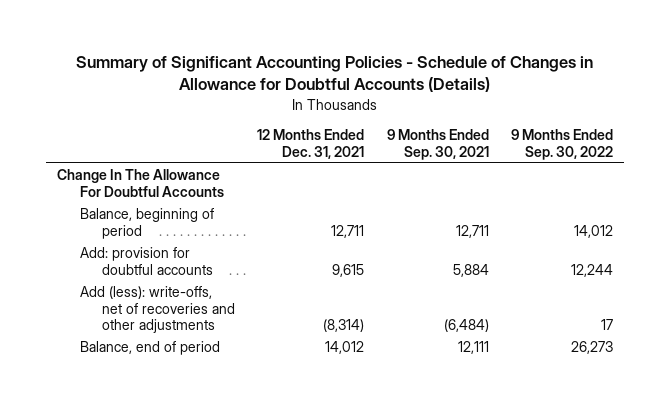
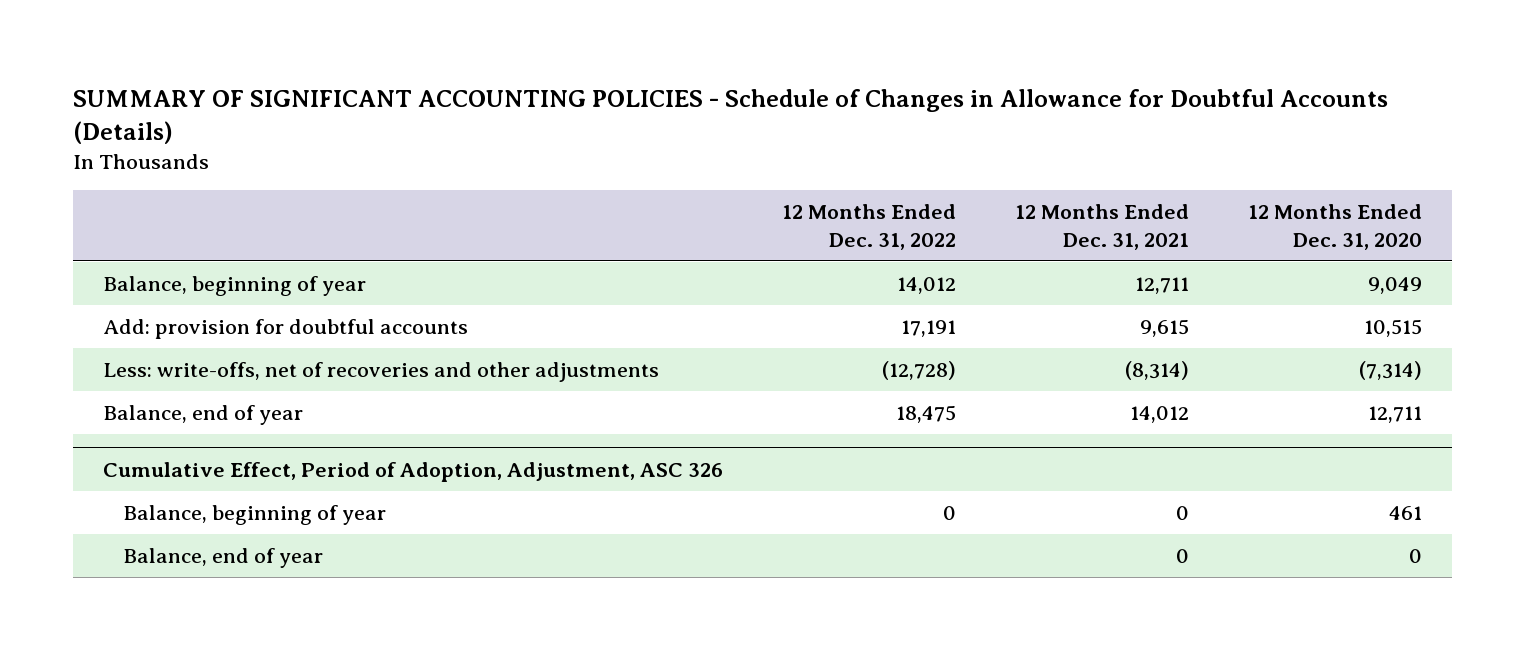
[76,56,594,93] Summary of Significant Accounting Policies - Schedule of Changes in Allowance for Doubtful Accounts (Details) -> [73,88,1389,144] SUMMARY OF SIGNIFICANT ACCOUNTING POLICIES - Schedule of Changes in Allowance for Doubtful Accounts (Details)
[386,129,489,160] 9 Months Ended Sep. 30, 2021 -> none
[510,129,613,160] 9 Months Ended Sep. 30, 2022 -> none
none -> [781,204,956,250] 12 Months Ended Dec. 31, 2022
none -> [1248,204,1423,250] 12 Months Ended Dec. 31, 2020
[57,169,224,197] Change In The Allowance For Doubtful Accounts -> none
[79,208,214,239] Balance, beginning of period -> [102,276,366,297] Balance, beginning of year
[79,286,235,334] Add (less): write-offs, net of recoveries and other adjustments -> [102,362,659,383] Less: write-offs, net of recoveries and other adjustments
[79,341,220,356] Balance, end of period -> [102,405,303,426] Balance, end of year
none -> [102,461,723,482] Cumulative Effect, Period of Adoption, Adjustment, ASC 326
none -> [122,505,386,526] Balance, beginning of year
none -> [122,548,323,569] Balance, end of year

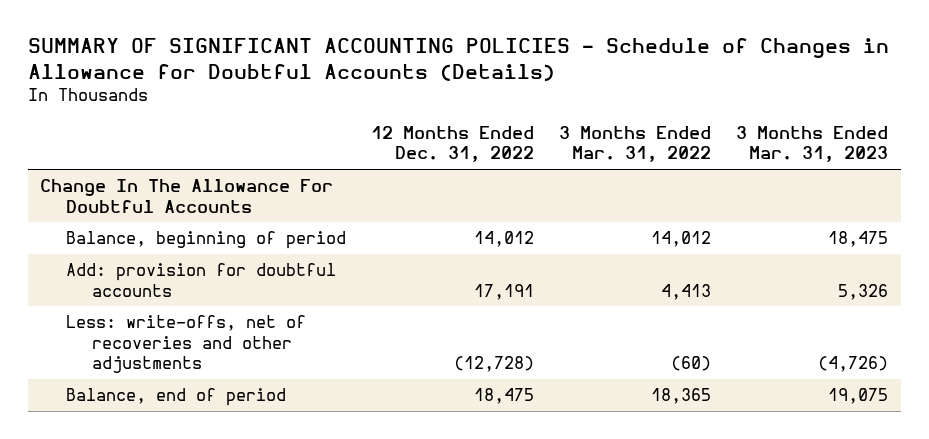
[1015,204,1190,250] 12 Months Ended Dec. 31, 2021 -> none
[1248,204,1423,250] 12 Months Ended Dec. 31, 2020 -> none
none -> [559,126,712,163] 3 Months Ended Mar. 31, 2022
none -> [736,126,889,163] 3 Months Ended Mar. 31, 2023
none -> [40,179,334,213] Change In The Allowance For Doubtful Accounts
[102,276,366,297] Balance, beginning of year -> [65,231,346,250] Balance, beginning of period
[102,461,723,482] Cumulative Effect, Period of Adoption, Adjustment, ASC 326 -> none
[122,505,386,526] Balance, beginning of year -> none
[122,548,323,569] Balance, end of year -> none
[102,405,303,426] Balance, end of year -> [65,388,286,407] Balance, end of period

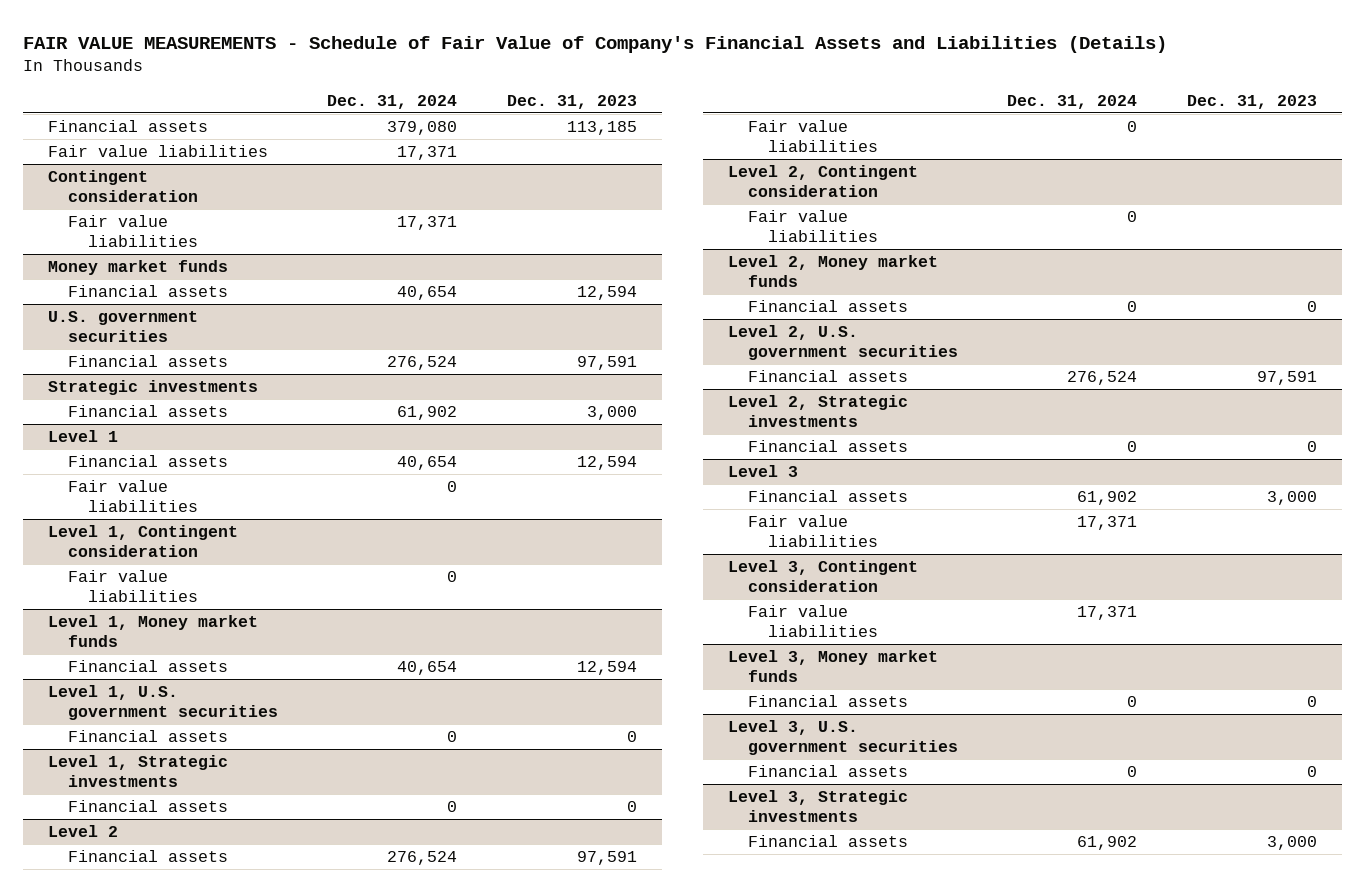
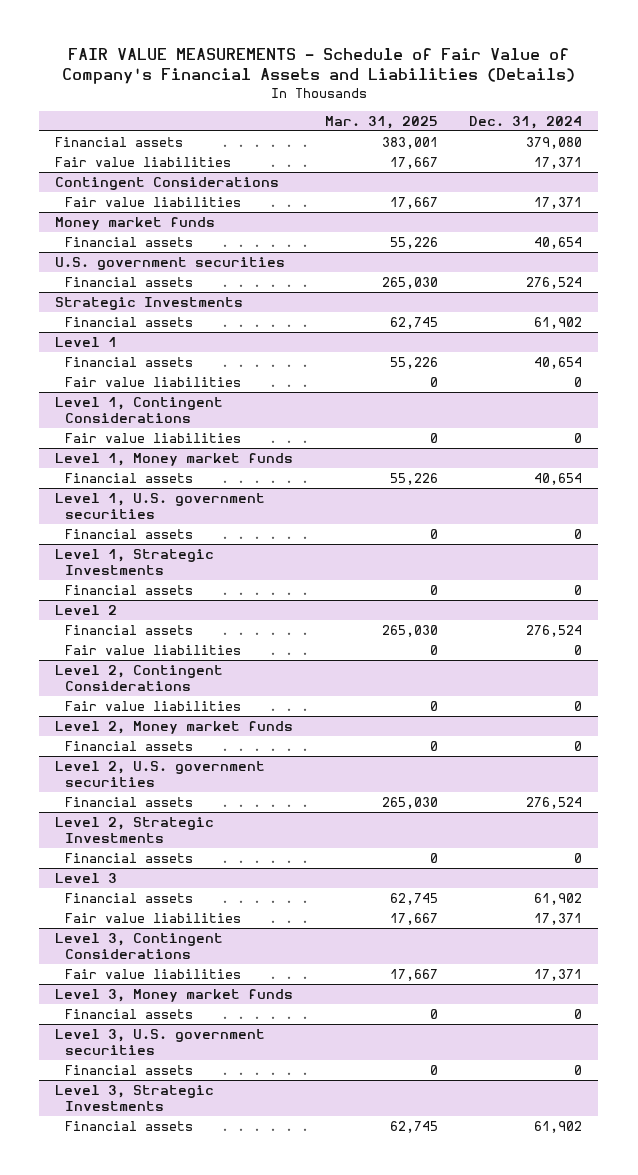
[506,94,637,109] Dec. 31, 2023 -> none
none -> [324,115,438,129] Mar. 31, 2025
[47,170,198,202] Contingent consideration -> [55,177,280,191] Contingent Considerations
[47,380,258,396] Strategic investments -> [55,297,244,311] Strategic Investments
[47,525,238,557] Level 1, Contingent consideration -> [55,397,224,423] Level 1, Contingent Considerations
[47,755,228,787] Level 1, Strategic investments -> [55,549,215,575] Level 1, Strategic Investments
[727,165,918,197] Level 2, Contingent consideration -> [55,665,224,691] Level 2, Contingent Considerations
[727,395,908,427] Level 2, Strategic investments -> [55,817,215,843] Level 2, Strategic Investments
[727,560,918,592] Level 3, Contingent consideration -> [55,933,224,959] Level 3, Contingent Considerations
[727,790,908,822] Level 3, Strategic investments -> [55,1085,215,1111] Level 3, Strategic Investments

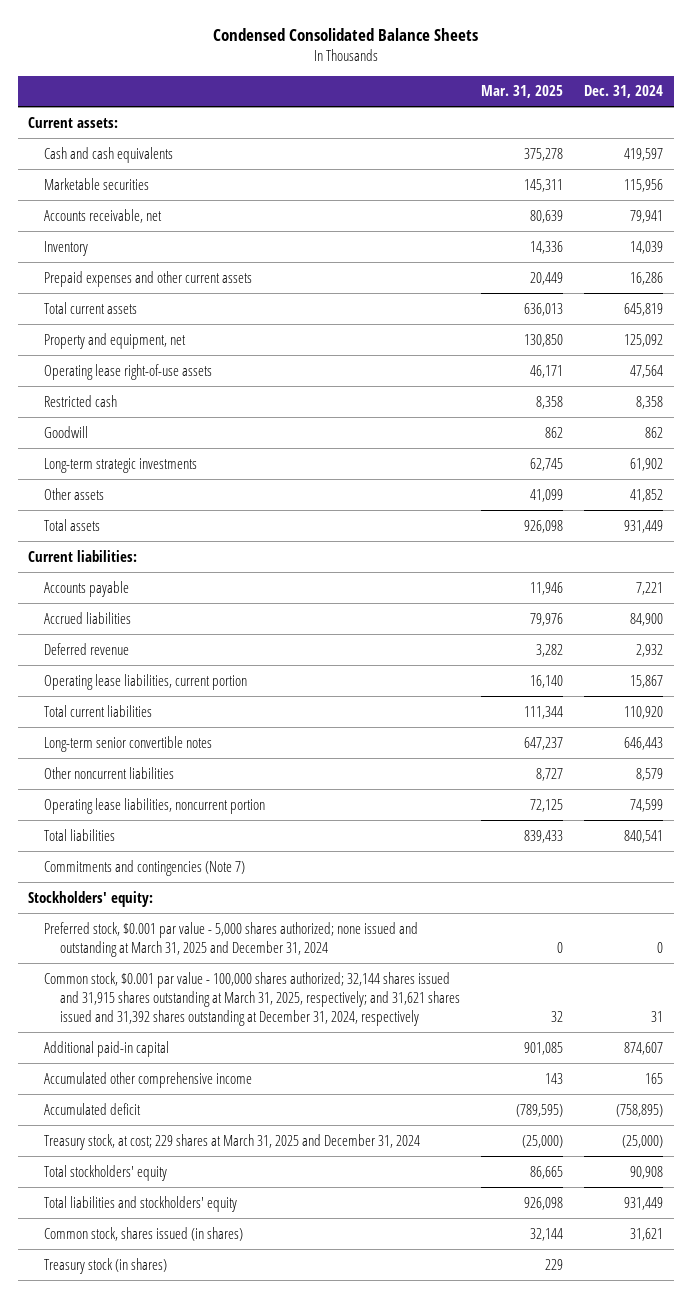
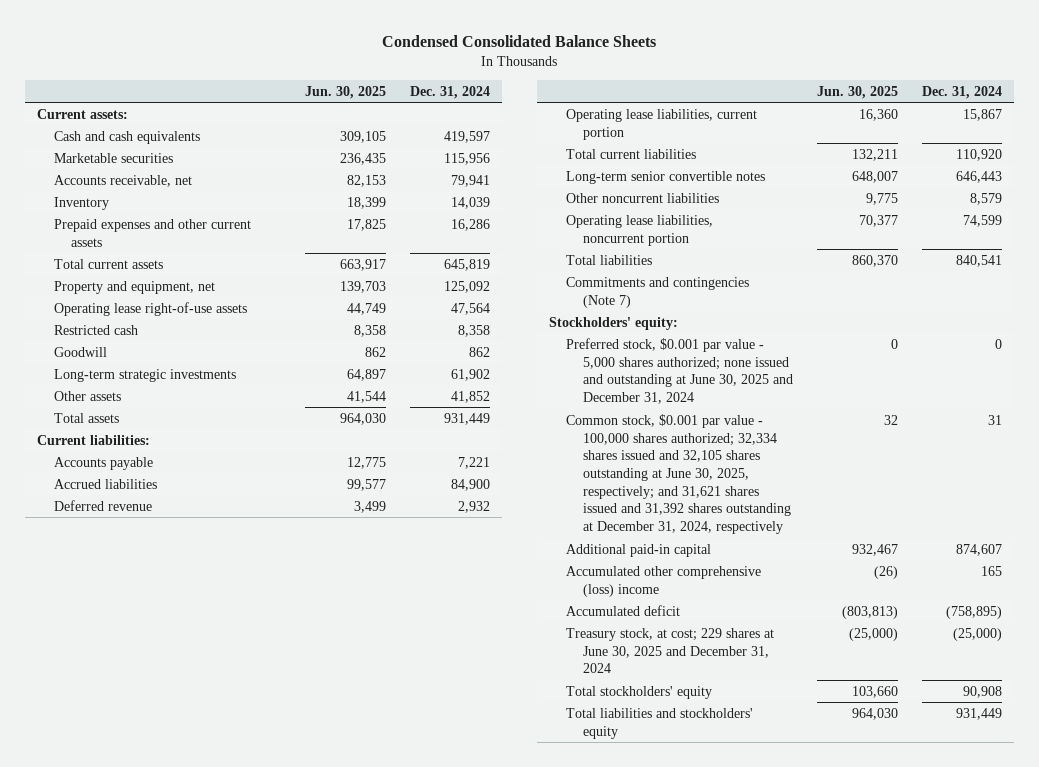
[480,85,563,99] Mar. 31, 2025 -> none
none -> [304,85,386,99] Jun. 30, 2025
[44,921,419,957] Preferred stock, $0.001 par value - 5,000 shares authorized; none issued and outstanding at March 31, 2025 and December 31, 2024 -> [565,337,793,404] Preferred stock, $0.001 par value - 5,000 shares authorized; none issued and outstanding at June 30, 2025 and December 31, 2024
[44,971,460,1026] Common stock, $0.001 par value - 100,000 shares authorized; 32,144 shares issued and 31,915 shares outstanding at March 31, 2025, respectively; and 31,621 shares issued and 31,392 shares outstanding at December 31, 2024, respectively -> [565,413,791,535] Common stock, $0.001 par value - 100,000 shares authorized; 32,334 shares issued and 32,105 shares outstanding at June 30, 2025, respectively; and 31,621 shares issued and 31,392 shares outstanding at December 31, 2024, respectively
[44,1071,253,1088] Accumulated other comprehensive income -> [565,565,761,597] Accumulated other comprehensive (loss) income
[44,1133,421,1150] Treasury stock, at cost; 229 shares at March 31, 2025 and December 31, 2024 -> [565,627,774,674] Treasury stock, at cost; 229 shares at June 30, 2025 and December 31, 2024
[44,1226,244,1241] Common stock, shares issued (in shares) -> none
[44,1257,168,1274] Treasury stock (in shares) -> none

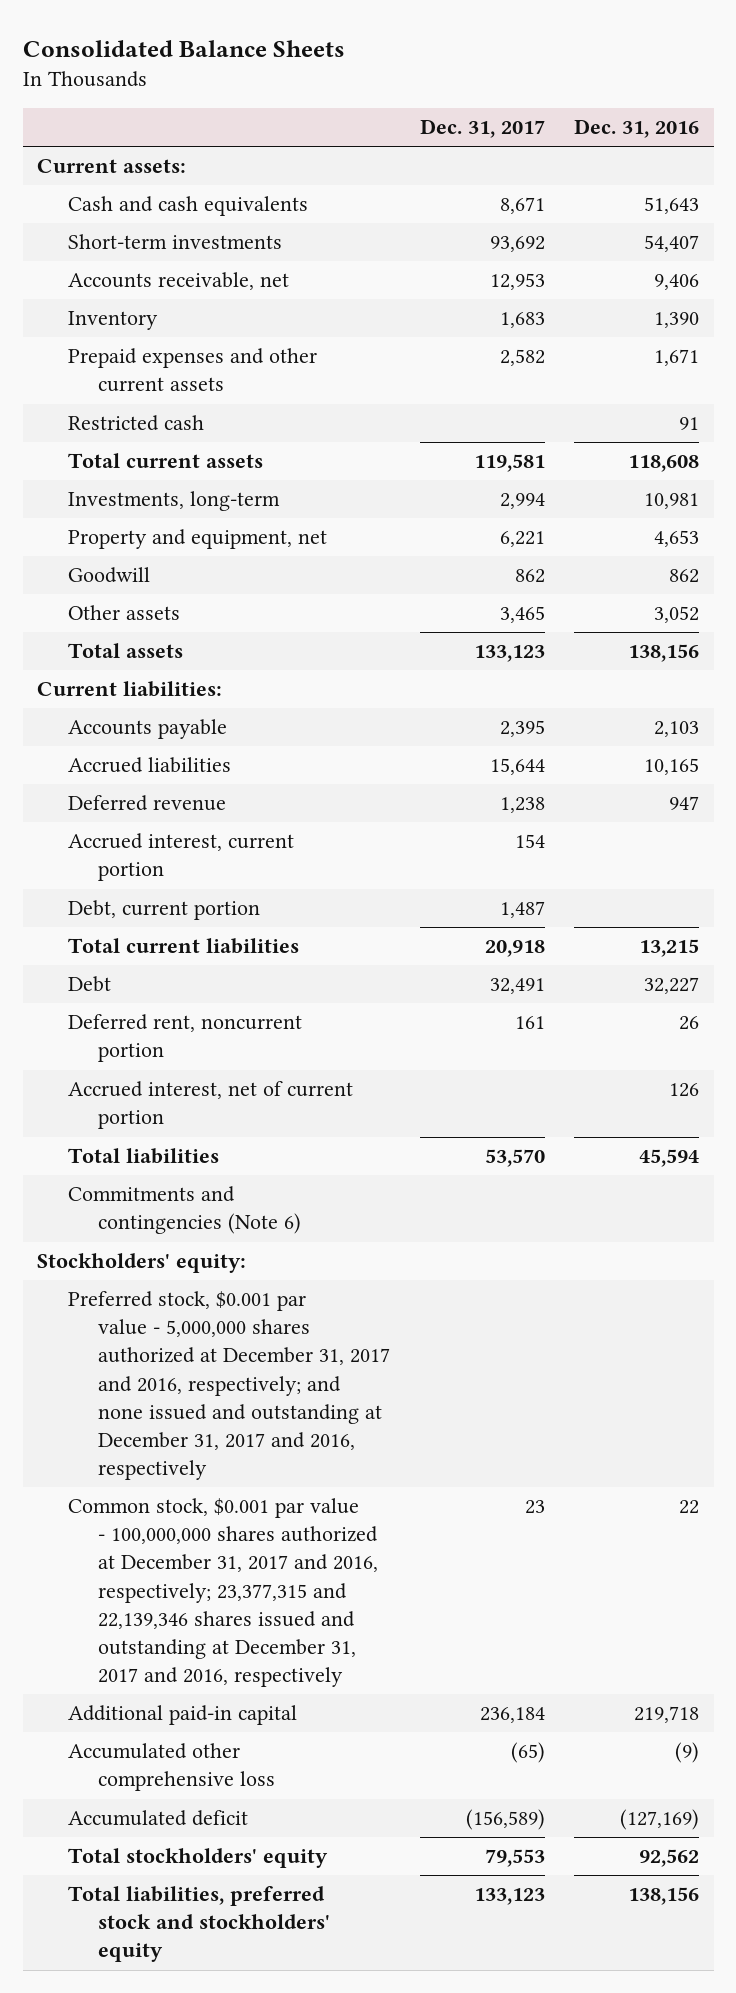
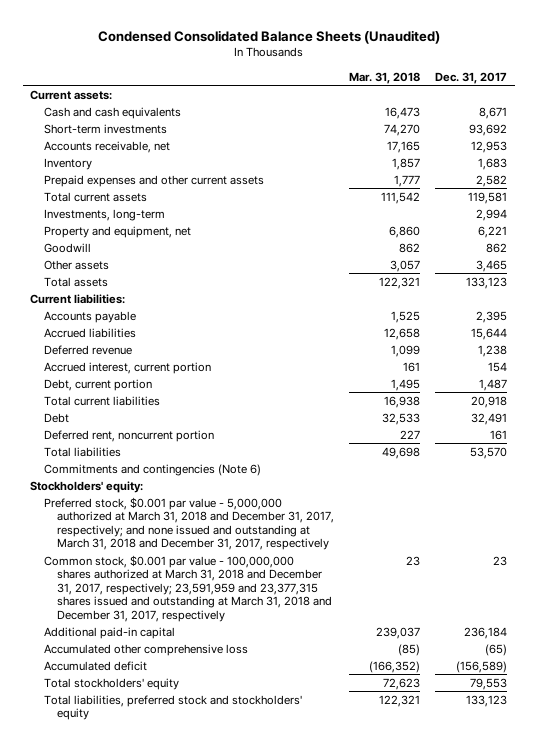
[22,39,345,57] Consolidated Balance Sheets -> [97,29,440,44] Condensed Consolidated Balance Sheets (Unaudited)
[574,118,700,138] Dec. 31, 2016 -> none
none -> [349,71,421,84] Mar. 31, 2018
[67,415,204,432] Restricted cash -> none
[67,1081,353,1130] Accrued interest, net of current portion -> none
[67,1291,391,1480] Preferred stock, $0.001 par value - 5,000,000 shares authorized at December 31, 2017 and 2016, respectively; and none issued and outstanding at December 31, 2017 and 2016, respectively -> [43,496,335,551] Preferred stock, $0.001 par value - 5,000,000 authorized at March 31, 2018 and December 31, 2017, respectively; and none issued and outstanding at March 31, 2018 and December 31, 2017, respectively
[67,1498,379,1687] Common stock, $0.001 par value - 100,000,000 shares authorized at December 31, 2017 and 2016, respectively; 23,377,315 and 22,139,346 shares issued and outstanding at December 31, 2017 and 2016, respectively -> [43,554,333,623] Common stock, $0.001 par value - 100,000,000 shares authorized at March 31, 2018 and December 31, 2017, respectively; 23,591,959 and 23,377,315 shares issued and outstanding at March 31, 2018 and December 31, 2017, respectively

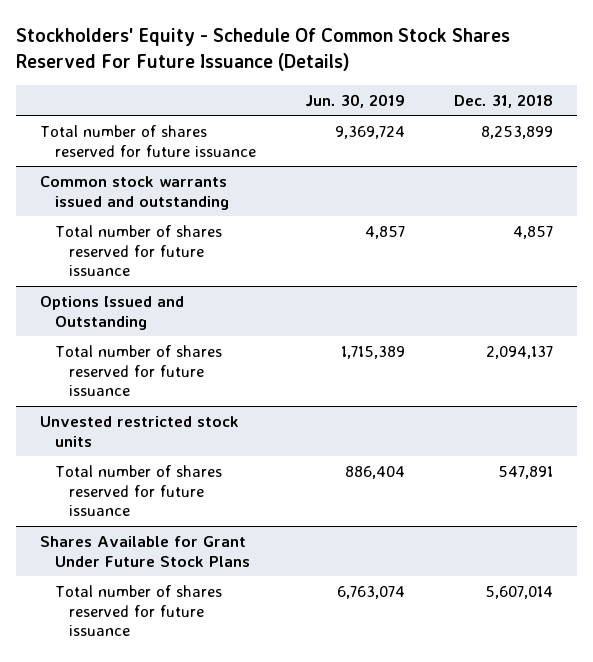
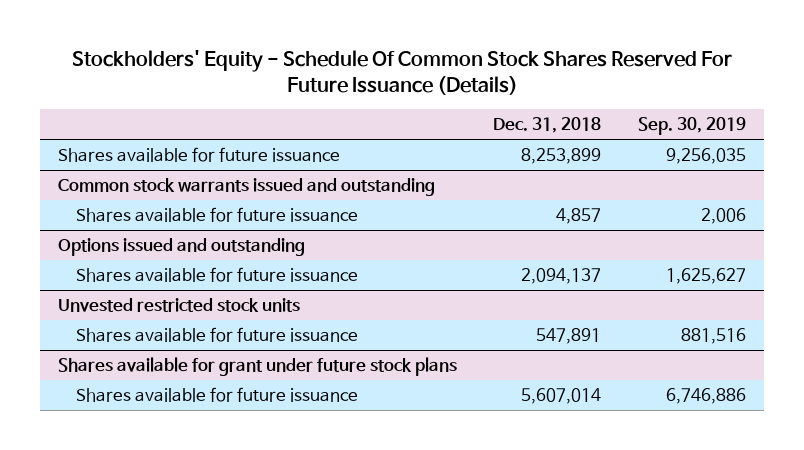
[304,93,405,108] Jun. 30, 2019 -> none
none -> [637,117,746,136] Sep. 30, 2019
[40,125,256,157] Total number of shares reserved for future issuance -> [57,147,340,163] Shares available for future issuance
[54,225,222,277] Total number of shares reserved for future issuance -> [76,207,359,223] Shares available for future issuance
[40,296,185,330] Options Issued and Outstanding -> [57,238,305,257] Options issued and outstanding
[54,345,222,397] Total number of shares reserved for future issuance -> [76,267,359,283] Shares available for future issuance
[54,465,222,517] Total number of shares reserved for future issuance -> [76,327,359,343] Shares available for future issuance
[40,536,250,567] Shares Available for Grant Under Future Stock Plans -> [57,357,457,377] Shares available for grant under future stock plans
[54,585,222,637] Total number of shares reserved for future issuance -> [76,387,359,403] Shares available for future issuance

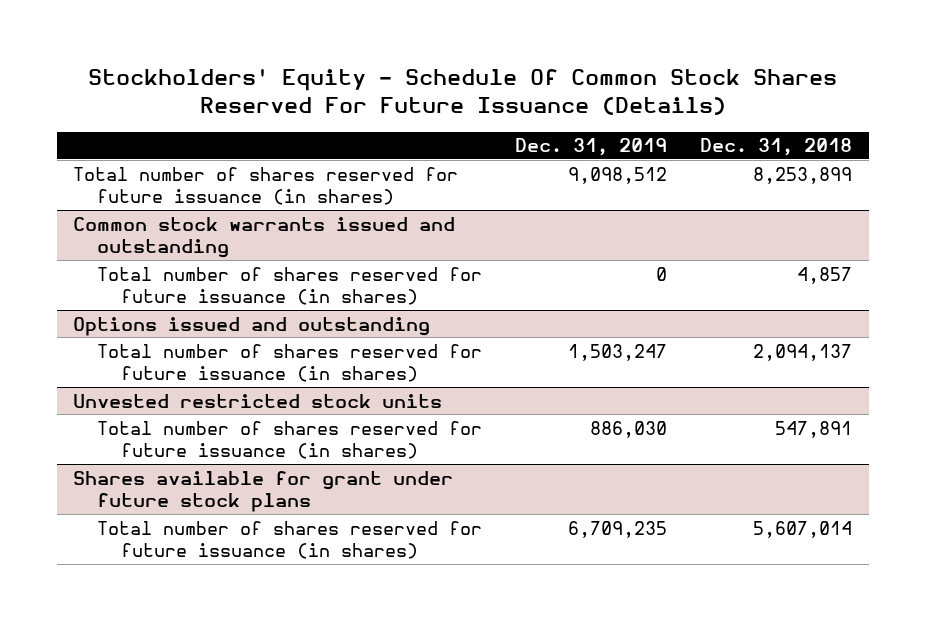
[637,117,746,136] Sep. 30, 2019 -> none
none -> [515,138,668,157] Dec. 31, 2019
[57,147,340,163] Shares available for future issuance -> [73,166,459,206] Total number of shares reserved for future issuance (in shares)
[76,207,359,223] Shares available for future issuance -> [97,266,483,306] Total number of shares reserved for future issuance (in shares)
[76,267,359,283] Shares available for future issuance -> [97,343,483,383] Total number of shares reserved for future issuance (in shares)
[76,327,359,343] Shares available for future issuance -> [97,420,483,460] Total number of shares reserved for future issuance (in shares)
[76,387,359,403] Shares available for future issuance -> [97,520,483,560] Total number of shares reserved for future issuance (in shares)

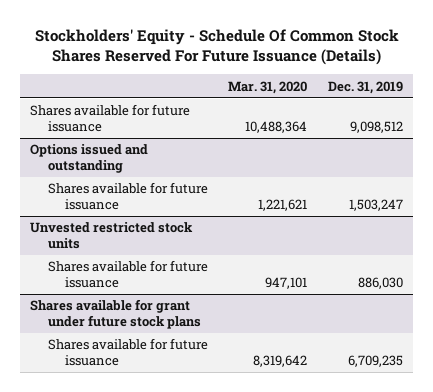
[700,138,853,157] Dec. 31, 2018 -> none
none -> [228,80,308,94] Mar. 31, 2020
[73,216,456,259] Common stock warrants issued and outstanding -> none
[97,266,483,306] Total number of shares reserved for future issuance (in shares) -> none
[73,166,459,206] Total number of shares reserved for future issuance (in shares) -> [30,104,191,133] Shares available for future issuance
[97,343,483,383] Total number of shares reserved for future issuance (in shares) -> [47,182,208,211] Shares available for future issuance
[97,420,483,460] Total number of shares reserved for future issuance (in shares) -> [47,260,208,289] Shares available for future issuance
[97,520,483,560] Total number of shares reserved for future issuance (in shares) -> [47,338,208,367] Shares available for future issuance

